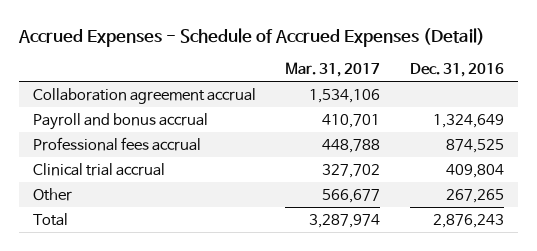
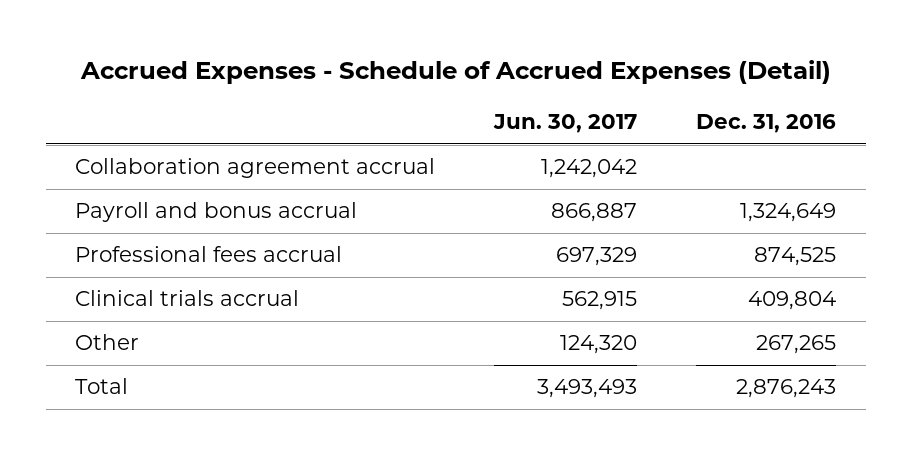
[285,61,381,77] Mar. 31, 2017 -> none
none -> [493,114,638,134] Jun. 30, 2017
[33,162,166,176] Clinical trial accrual -> [75,290,300,307] Clinical trials accrual

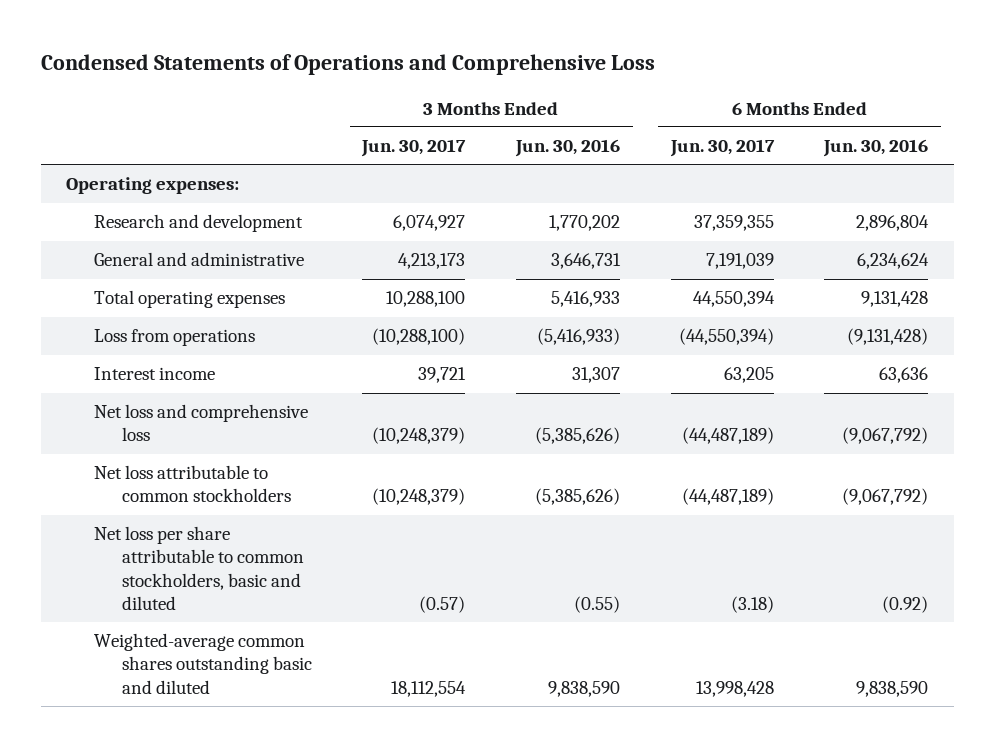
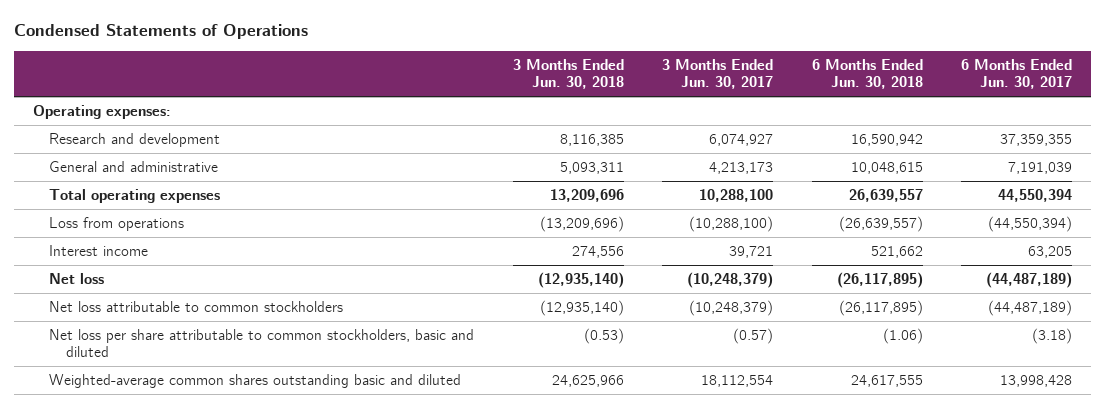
[40,54,655,76] Condensed Statements of Operations and Comprehensive Loss -> [13,24,308,40] Condensed Statements of Operations
[514,139,620,158] Jun. 30, 2016 -> none
[823,139,929,158] Jun. 30, 2016 -> none
none -> [512,58,624,90] 3 Months Ended Jun. 30, 2018
none -> [811,58,923,90] 6 Months Ended Jun. 30, 2018
[93,404,308,442] Net loss and comprehensive loss -> [49,272,105,284] Net loss

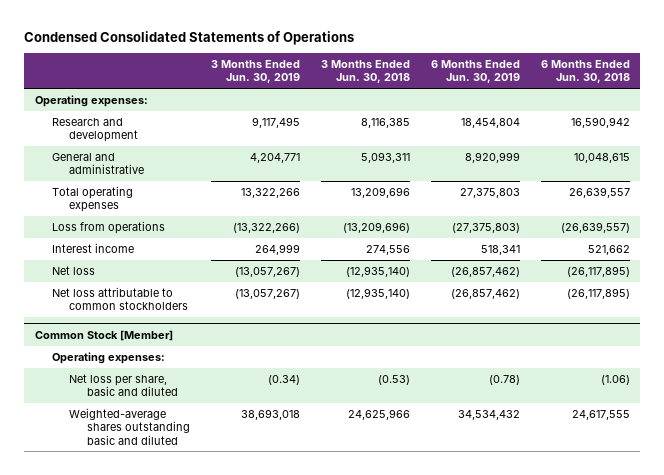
[13,24,308,40] Condensed Statements of Operations -> [24,30,355,45] Condensed Consolidated Statements of Operations
[662,58,774,90] 3 Months Ended Jun. 30, 2017 -> none
[961,58,1073,90] 6 Months Ended Jun. 30, 2017 -> none
none -> [210,60,300,84] 3 Months Ended Jun. 30, 2019
none -> [430,60,520,84] 6 Months Ended Jun. 30, 2019
none -> [34,329,173,341] Common Stock [Member]
none -> [52,352,166,365] Operating expenses:
[49,328,475,358] Net loss per share attributable to common stockholders, basic and diluted -> [69,374,178,397] Net loss per share, basic and diluted
[49,373,462,388] Weighted-average common shares outstanding basic and diluted -> [69,408,190,445] Weighted-average shares outstanding basic and diluted

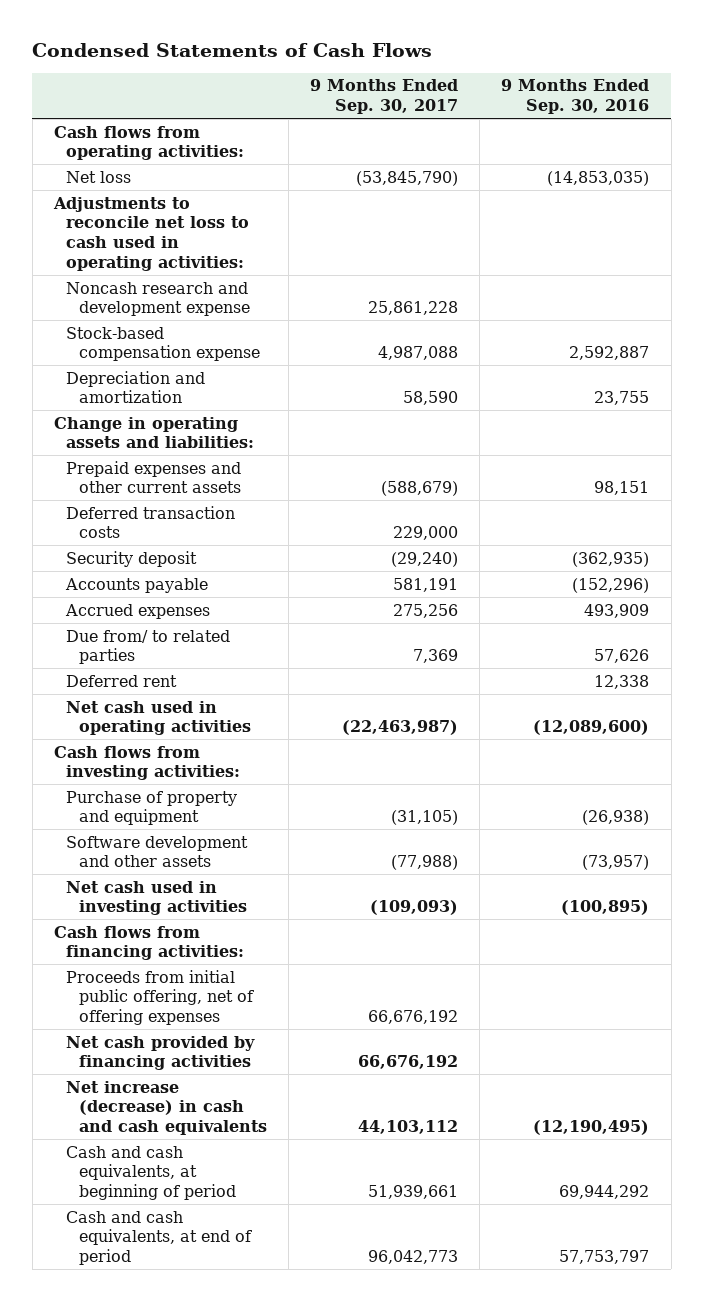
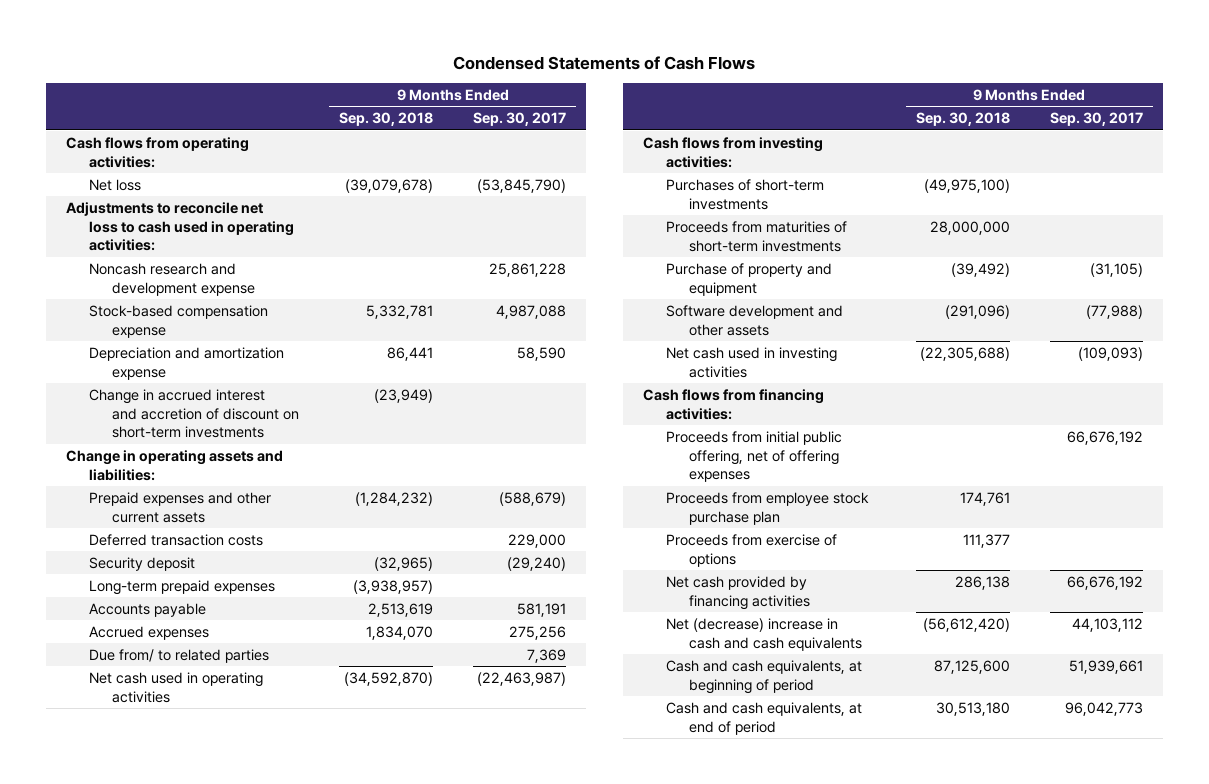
[501,79,650,115] 9 Months Ended Sep. 30, 2016 -> none
none -> [339,112,434,127] Sep. 30, 2018
[66,370,206,404] Depreciation and amortization -> [89,346,285,380] Depreciation and amortization expense
none -> [89,388,300,439] Change in accrued interest and accretion of discount on short-term investments
none -> [89,579,276,595] Long-term prepaid expenses
[66,674,178,687] Deferred rent -> none
none -> [665,178,824,210] Purchases of short-term investments
none -> [665,220,847,252] Proceeds from maturities of short-term investments
none -> [665,491,869,525] Proceeds from employee stock purchase plan
none -> [665,533,837,567] Proceeds from exercise of options
[66,1080,267,1136] Net increase (decrease) in cash and cash equivalents -> [665,617,862,651] Net (decrease) increase in cash and cash equivalents

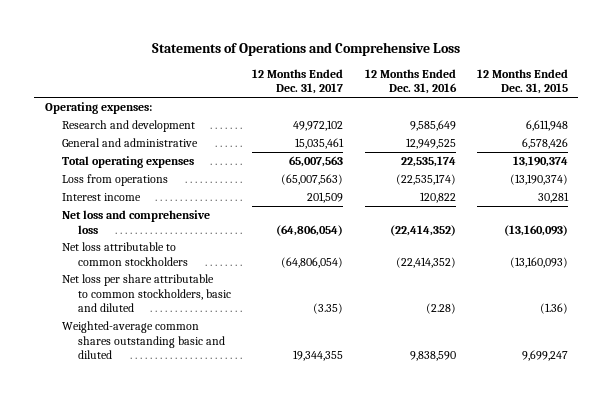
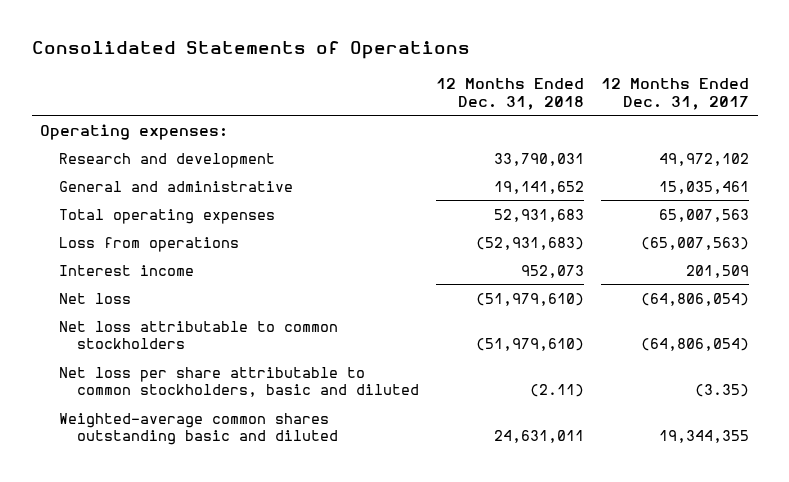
[152,41,461,56] Statements of Operations and Comprehensive Loss -> [31,41,470,60] Consolidated Statements of Operations
[364,68,457,95] 12 Months Ended Dec. 31, 2016 -> none
[476,68,568,95] 12 Months Ended Dec. 31, 2015 -> none
none -> [435,77,584,110] 12 Months Ended Dec. 31, 2018
[61,209,210,234] Net loss and comprehensive loss -> [58,292,131,304] Net loss

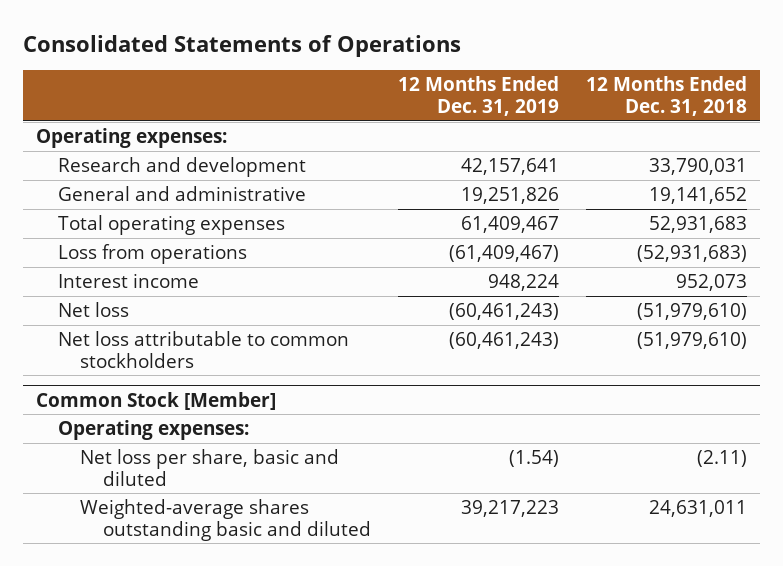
[601,77,750,110] 12 Months Ended Dec. 31, 2017 -> none
none -> [397,76,559,117] 12 Months Ended Dec. 31, 2019
none -> [36,391,277,410] Common Stock [Member]
none -> [58,419,250,440] Operating expenses:
[58,366,419,398] Net loss per share attributable to common stockholders, basic and diluted -> [80,448,340,486] Net loss per share, basic and diluted
[58,412,338,446] Weighted-average common shares outstanding basic and diluted -> [80,498,371,541] Weighted-average shares outstanding basic and diluted

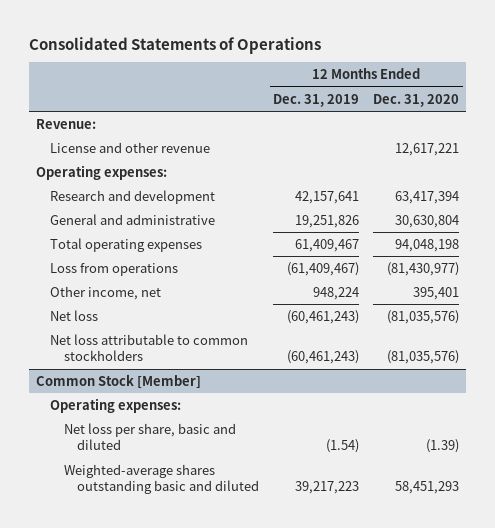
[585,76,747,117] 12 Months Ended Dec. 31, 2018 -> none
none -> [373,93,460,107] Dec. 31, 2020
none -> [36,118,97,129] Revenue:
none -> [49,141,210,153] License and other revenue
[58,272,200,288] Interest income -> [49,285,161,300] Other income, net

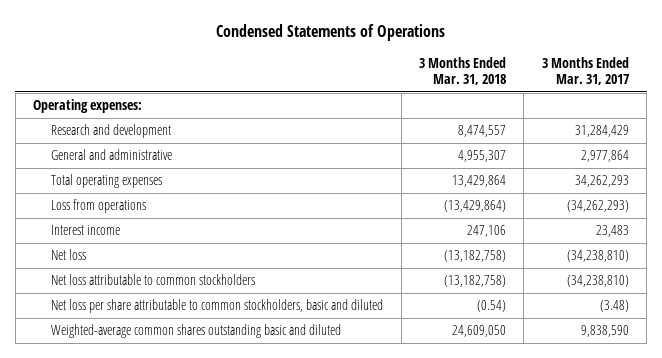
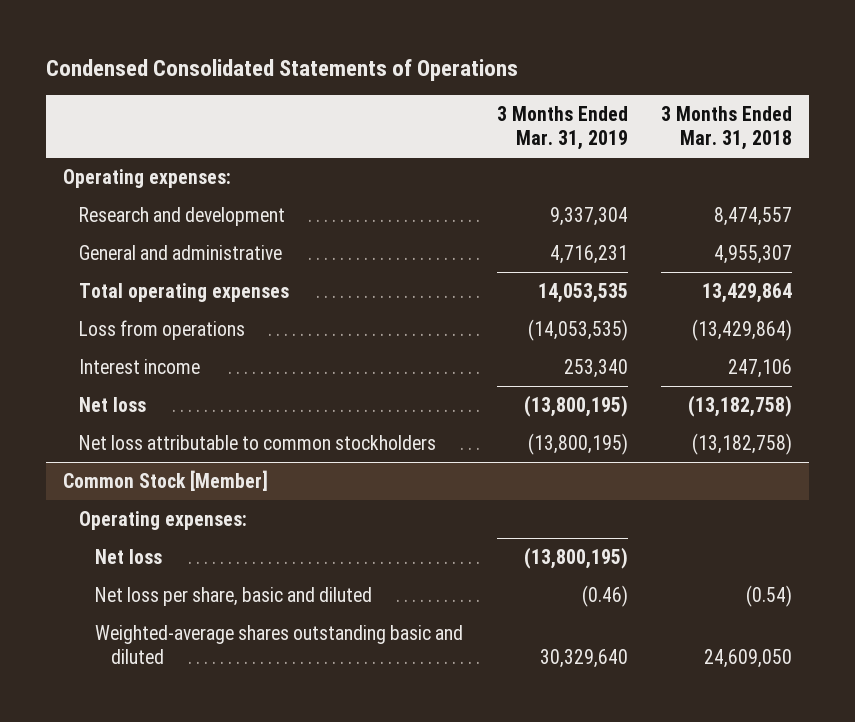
[216,23,446,41] Condensed Statements of Operations -> [45,59,518,82] Condensed Consolidated Statements of Operations
[541,57,629,85] 3 Months Ended Mar. 31, 2017 -> none
none -> [496,106,628,150] 3 Months Ended Mar. 31, 2019
none -> [62,469,268,491] Common Stock [Member]
none -> [78,510,247,530] Operating expenses:
none -> [94,548,162,564] Net loss
[51,299,384,314] Net loss per share attributable to common stockholders, basic and diluted -> [94,586,372,606] Net loss per share, basic and diluted
[51,324,342,339] Weighted-average common shares outstanding basic and diluted -> [94,624,463,664] Weighted-average shares outstanding basic and diluted

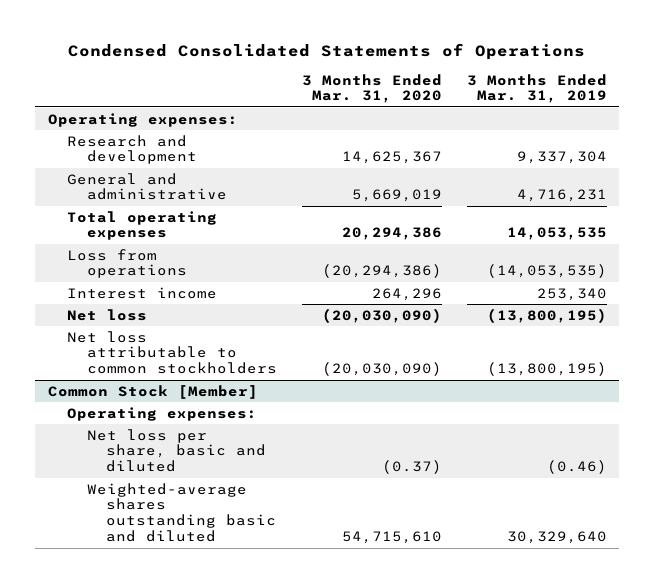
[661,106,793,150] 3 Months Ended Mar. 31, 2018 -> none
none -> [301,73,442,104] 3 Months Ended Mar. 31, 2020
[94,548,162,564] Net loss -> none

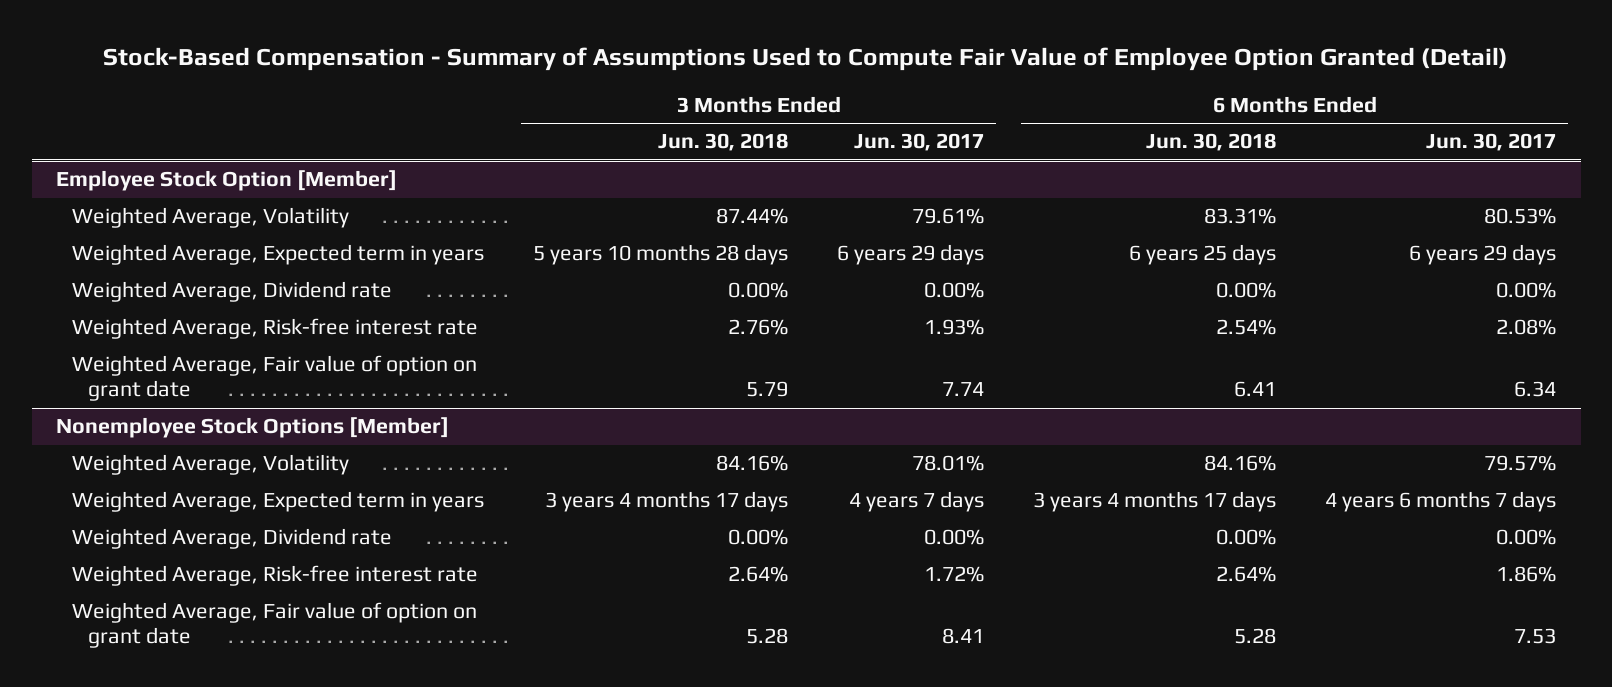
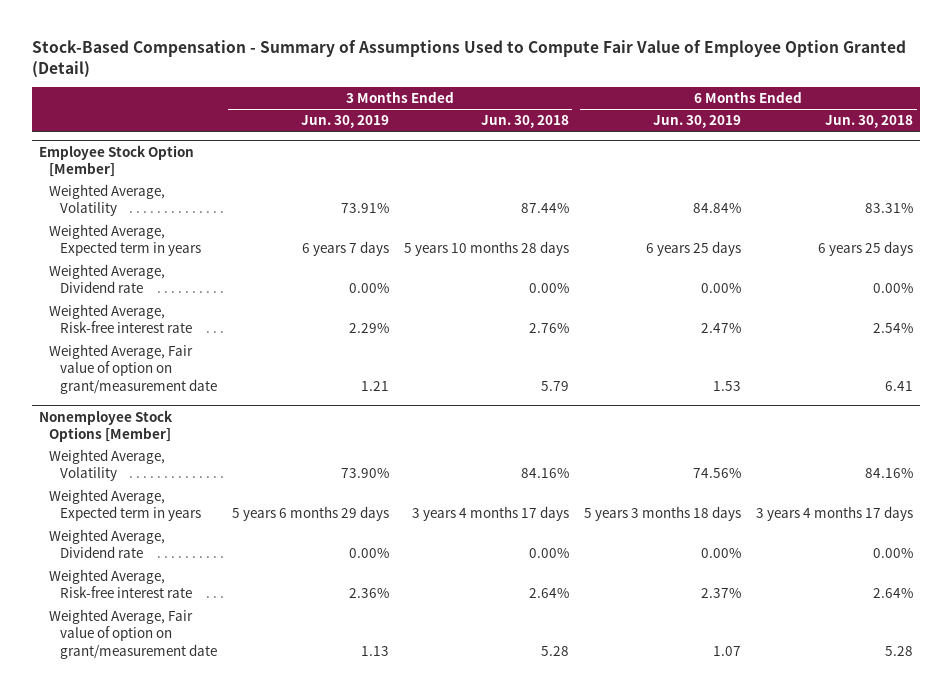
[854,133,985,152] Jun. 30, 2017 -> none
[1426,133,1557,152] Jun. 30, 2017 -> none
none -> [300,115,389,129] Jun. 30, 2019
none -> [652,115,741,129] Jun. 30, 2019
[72,355,478,402] Weighted Average, Fair value of option on grant date -> [49,343,217,394] Weighted Average, Fair value of option on grant/measurement date
[72,602,478,649] Weighted Average, Fair value of option on grant date -> [49,608,217,659] Weighted Average, Fair value of option on grant/measurement date

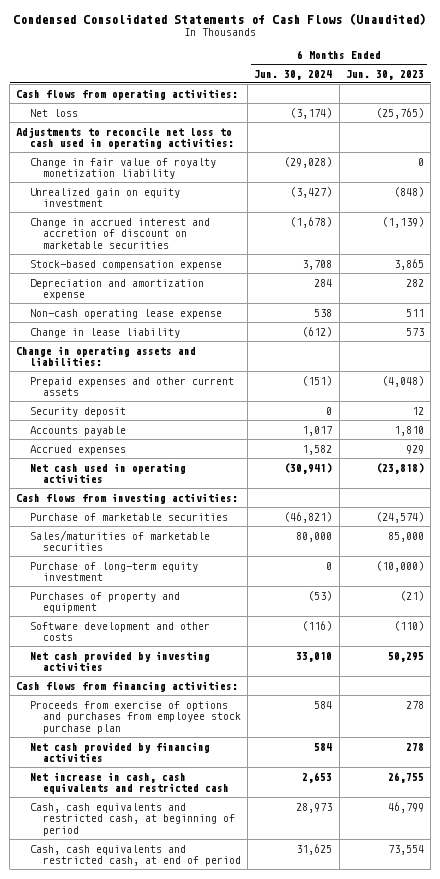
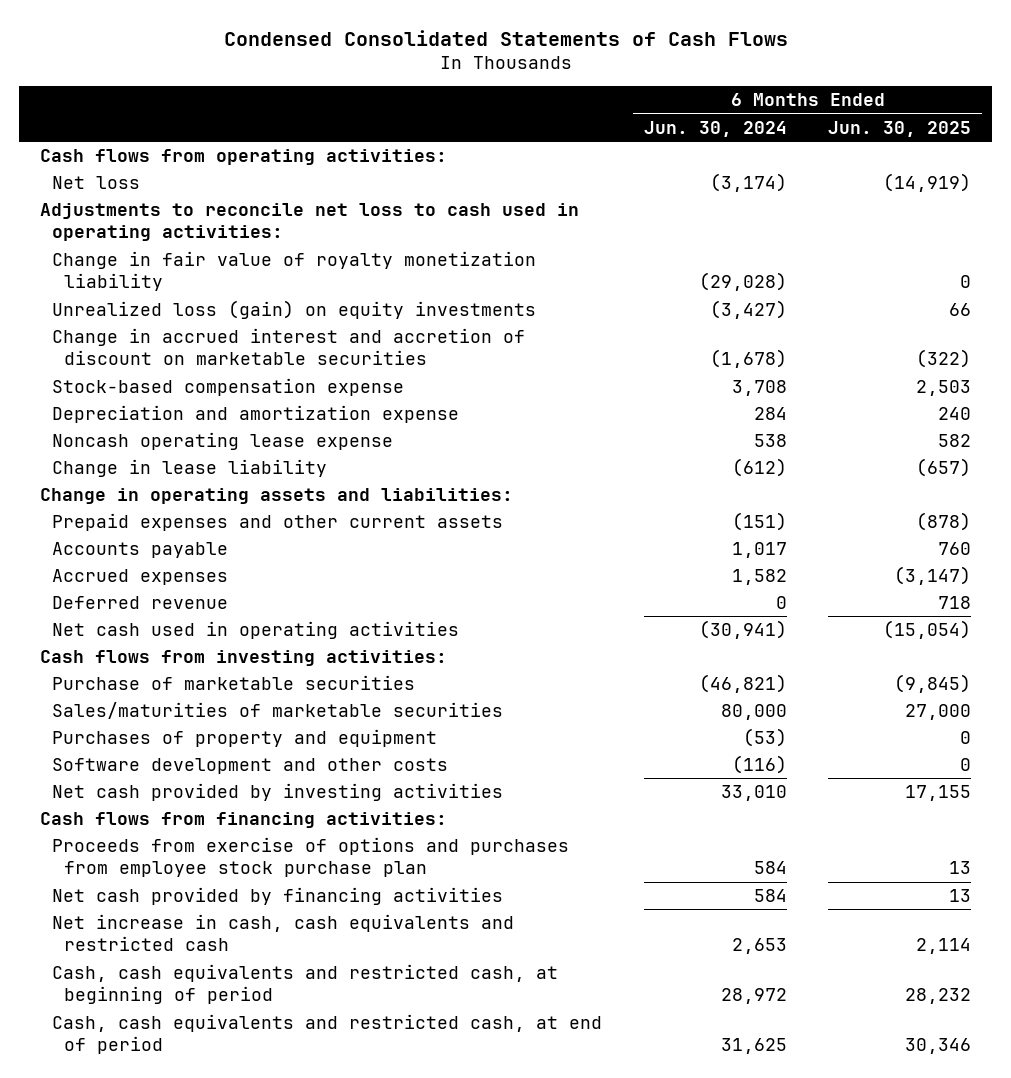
[13,12,427,25] Condensed Consolidated Statements of Cash Flows (Unaudited) -> [223,29,788,46] Condensed Consolidated Statements of Cash Flows
[345,69,424,80] Jun. 30, 2023 -> none
none -> [828,120,972,137] Jun. 30, 2025
[29,187,180,208] Unrealized gain on equity investment -> [51,300,536,320] Unrealized loss (gain) on equity investments
[29,308,222,319] Non-cash operating lease expense -> [51,432,393,451] Noncash operating lease expense
[29,406,126,417] Security deposit -> none
none -> [51,596,228,610] Deferred revenue
[29,561,198,582] Purchase of long-term equity investment -> none
[296,802,333,813] 28,973 -> [720,988,787,1005] 28,972

